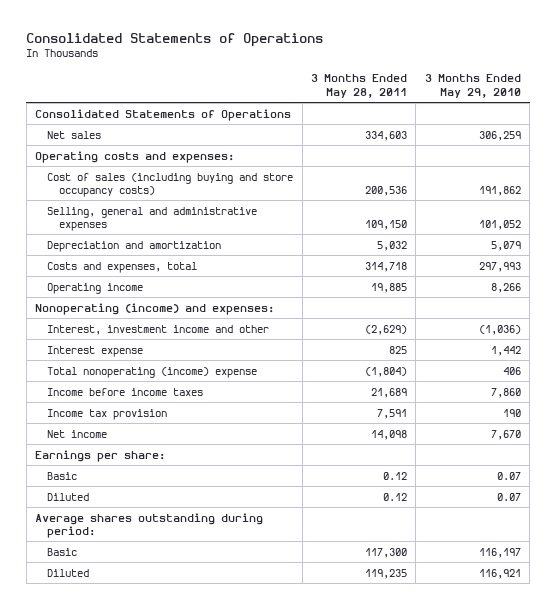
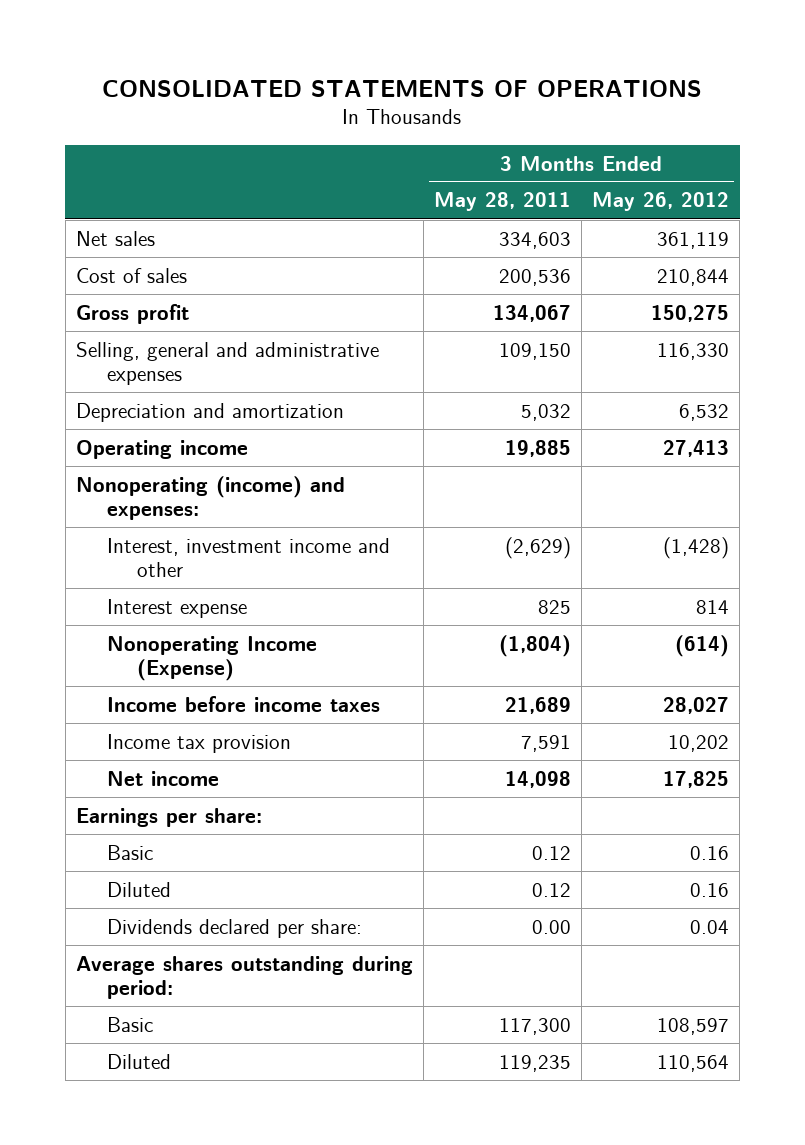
[26,32,324,47] Consolidated Statements of Operations -> [102,79,703,97] CONSOLIDATED STATEMENTS OF OPERATIONS
[424,74,521,98] 3 Months Ended May 29, 2010 -> none
none -> [592,192,730,212] May 26, 2012
[35,108,292,121] Consolidated Statements of Operations -> none
[35,150,235,163] Operating costs and expenses: -> none
[47,172,294,197] Cost of sales (including buying and store occupancy costs) -> [75,267,187,283] Cost of sales
none -> [75,303,189,324] Gross profit
[47,261,198,273] Costs and expenses, total -> none
[47,366,258,378] Total nonoperating (income) expense -> [106,635,317,682] Nonoperating Income (Expense)
none -> [106,918,362,938] Dividends declared per share:

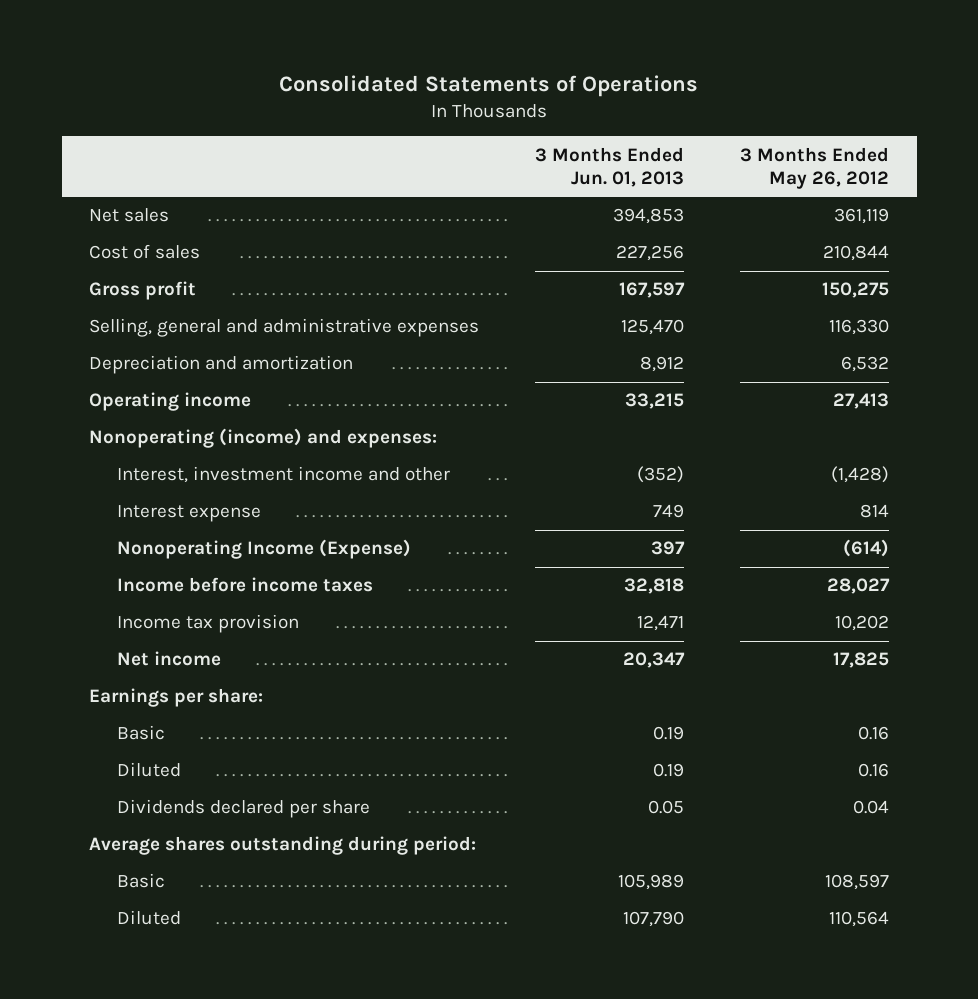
[102,79,703,97] CONSOLIDATED STATEMENTS OF OPERATIONS -> [279,75,699,98] Consolidated Statements of Operations
[433,192,571,212] May 28, 2011 -> none
none -> [535,146,685,187] 3 Months Ended Jun. 01, 2013
[106,918,362,938] Dividends declared per share: -> [117,799,371,819] Dividends declared per share

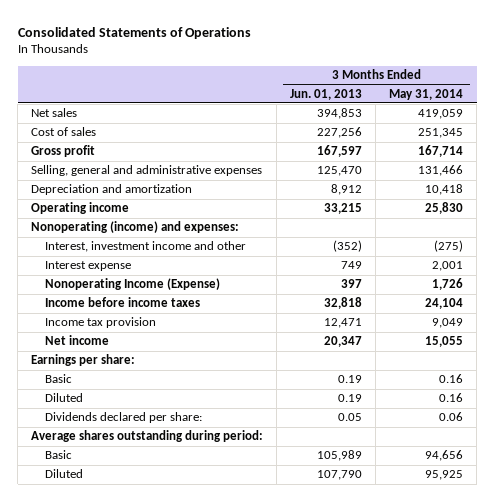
[739,146,889,189] 3 Months Ended May 26, 2012 -> none
none -> [389,88,464,100] May 31, 2014
[117,799,371,819] Dividends declared per share -> [45,412,203,424] Dividends declared per share:

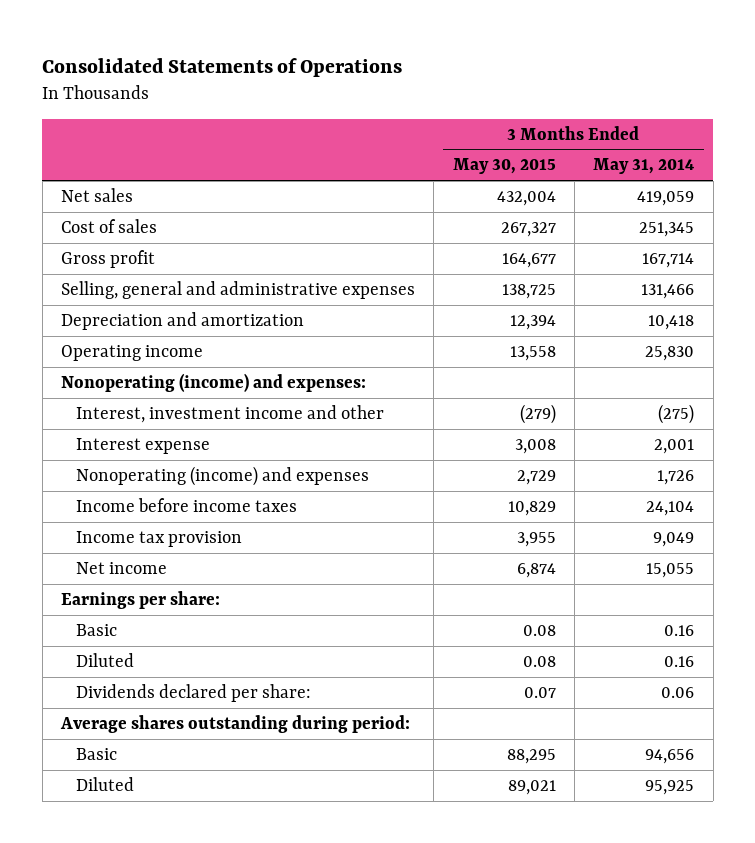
[290,88,363,100] Jun. 01, 2013 -> none
none -> [452,158,556,175] May 30, 2015
[45,278,221,291] Nonoperating Income (Expense) -> [75,465,369,486] Nonoperating (income) and expenses

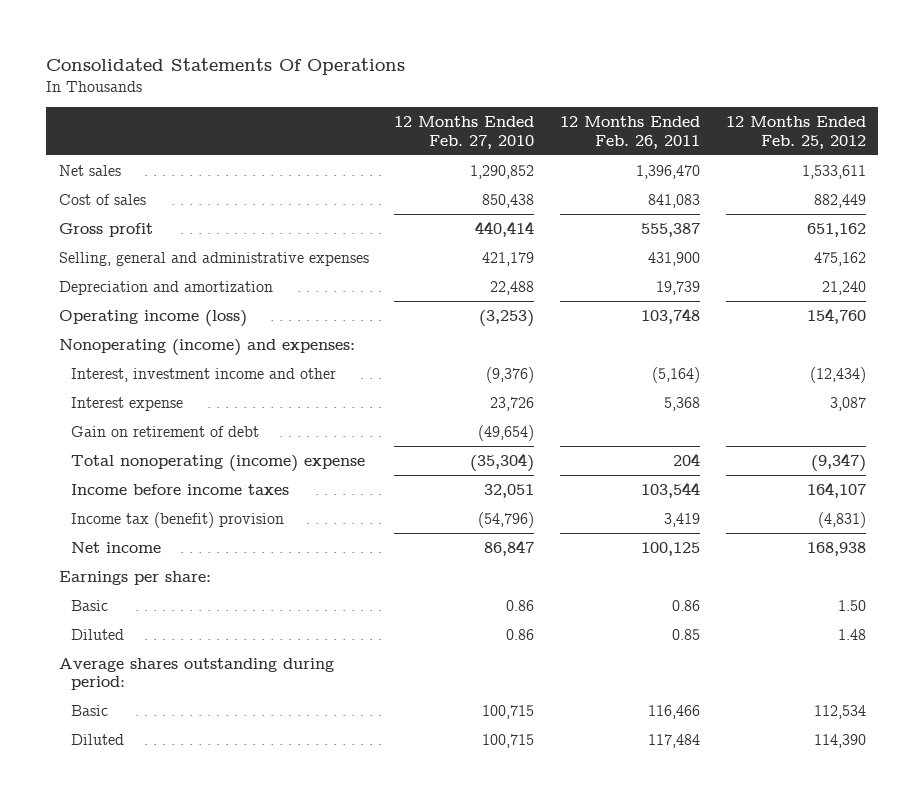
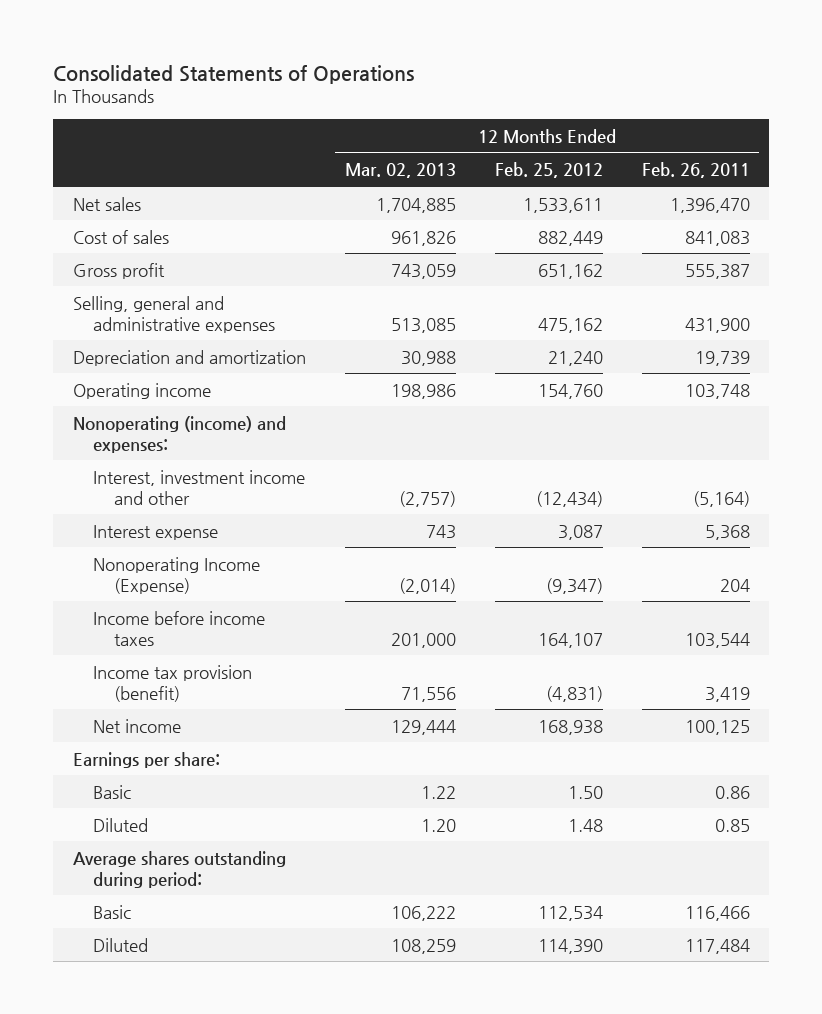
[46,57,406,75] Consolidated Statements Of Operations -> [53,64,415,84] Consolidated Statements of Operations
[394,116,535,149] 12 Months Ended Feb. 27, 2010 -> none
none -> [344,163,456,179] Mar. 02, 2013
[58,309,247,327] Operating income (loss) -> [72,382,211,399] Operating income
[71,425,260,437] Gain on retirement of debt -> none
[71,454,366,472] Total nonoperating (income) expense -> [93,556,261,594] Nonoperating Income (Expense)
[71,511,285,528] Income tax (benefit) provision -> [93,664,253,702] Income tax provision (benefit)

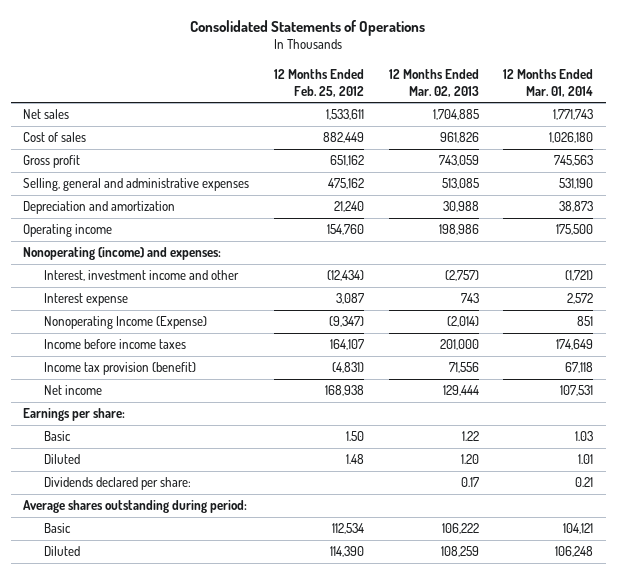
[641,162,750,179] Feb. 26, 2011 -> none
none -> [503,69,594,97] 12 Months Ended Mar. 01, 2014
none -> [43,477,191,491] Dividends declared per share:

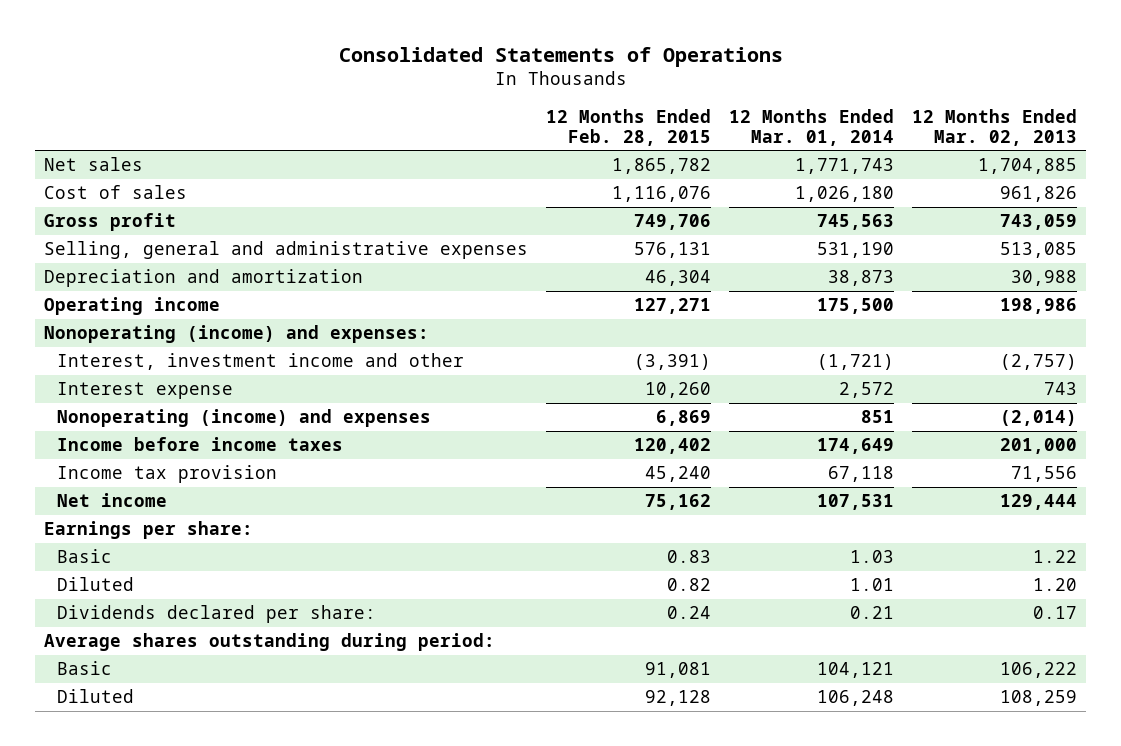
[273,69,364,97] 12 Months Ended Feb. 25, 2012 -> none
none -> [546,108,712,146] 12 Months Ended Feb. 28, 2015
[43,316,207,330] Nonoperating Income (Expense) -> [57,409,432,428] Nonoperating (income) and expenses
[43,362,196,376] Income tax provision (benefit) -> [57,465,278,484] Income tax provision

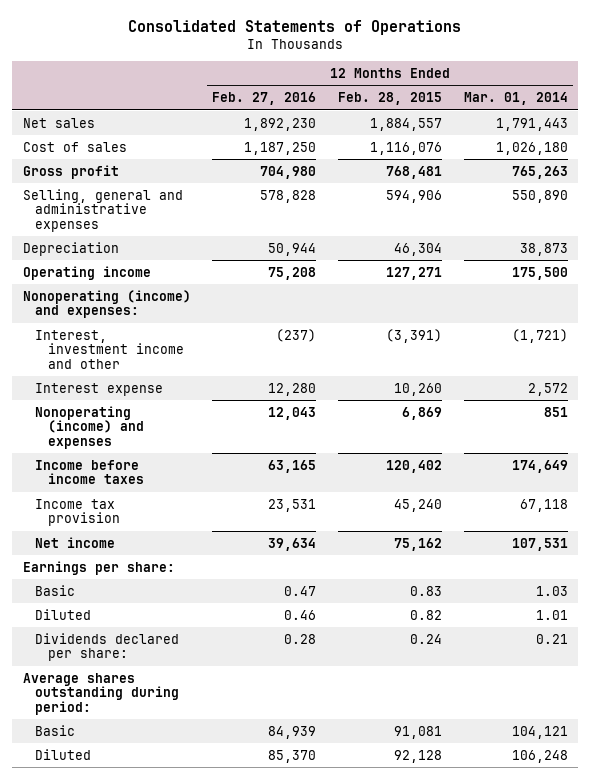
[911,108,1077,146] 12 Months Ended Mar. 02, 2013 -> none
none -> [212,92,317,106] Feb. 27, 2016
[612,158,712,175] 1,865,782 -> [369,117,442,131] 1,884,557
[795,158,895,175] 1,771,743 -> [495,117,568,131] 1,791,443
[634,214,712,231] 749,706 -> [385,165,442,179] 768,481
[817,214,895,231] 745,563 -> [511,165,568,179] 765,263
[634,242,712,259] 576,131 -> [385,189,442,203] 594,906
[817,242,895,259] 531,190 -> [511,189,568,203] 550,890
[44,269,364,288] Depreciation and amortization -> [22,241,119,256] Depreciation

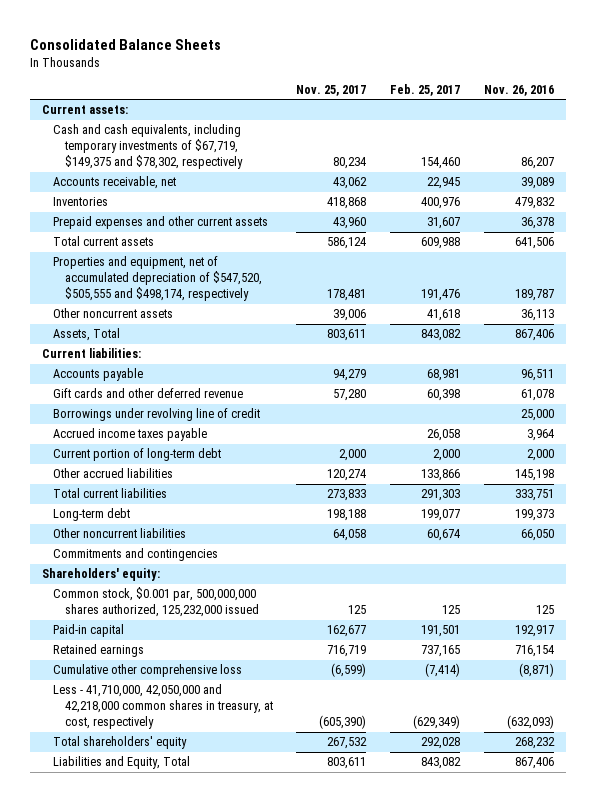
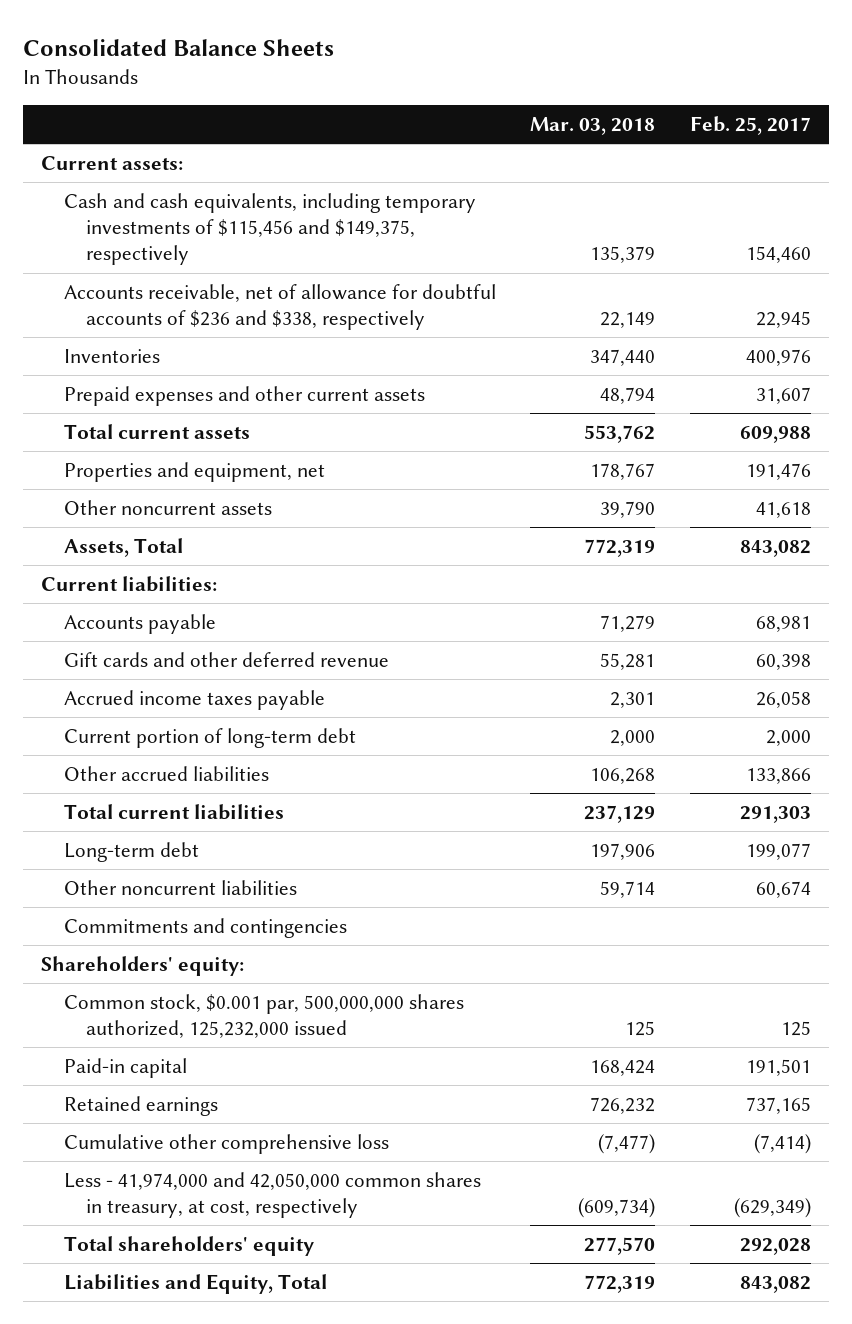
[296,84,367,96] Nov. 25, 2017 -> none
[483,84,554,96] Nov. 26, 2016 -> none
none -> [530,117,656,136] Mar. 03, 2018
[53,124,243,170] Cash and cash equivalents, including temporary investments of $67,719, $149,375 and $78,302, respectively -> [63,192,476,266] Cash and cash equivalents, including temporary investments of $115,456 and $149,375, respectively
[53,176,177,190] Accounts receivable, net -> [63,283,496,331] Accounts receivable, net of allowance for doubtful accounts of $236 and $338, respectively
[53,256,262,302] Properties and equipment, net of accumulated depreciation of $547,520, $505,555 and $498,174, respectively -> [63,461,325,482] Properties and equipment, net
[53,408,261,422] Borrowings under revolving line of credit -> none
[53,684,273,730] Less - 41,710,000, 42,050,000 and 42,218,000 common shares in treasury, at cost, respectively -> [63,1171,481,1219] Less - 41,974,000 and 42,050,000 common shares in treasury, at cost, respectively

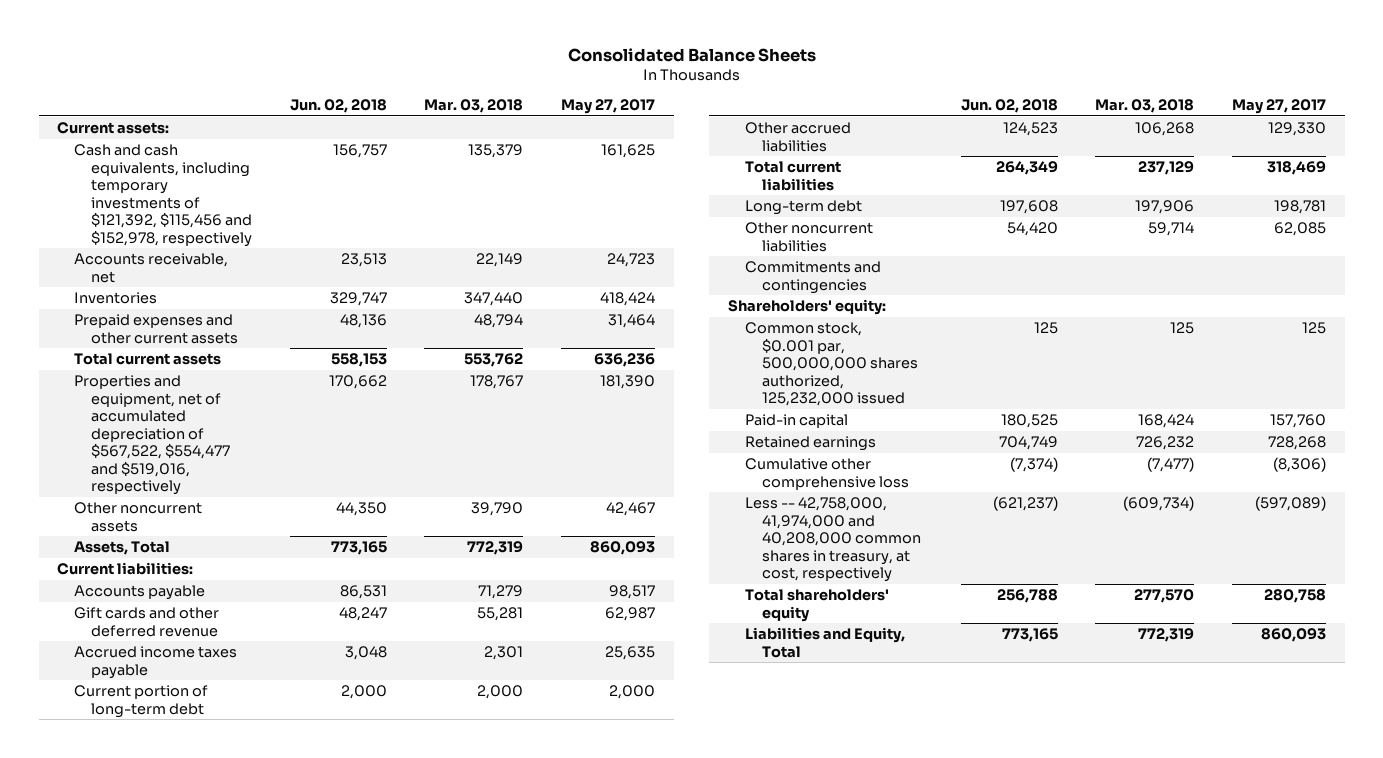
[690,116,812,136] Feb. 25, 2017 -> none
none -> [289,99,387,114] Jun. 02, 2018
none -> [560,99,655,115] May 27, 2017
[63,192,476,266] Cash and cash equivalents, including temporary investments of $115,456 and $149,375, respectively -> [74,144,253,247] Cash and cash equivalents, including temporary investments of $121,392, $115,456 and $152,978, respectively
[63,283,496,331] Accounts receivable, net of allowance for doubtful accounts of $236 and $338, respectively -> [74,253,229,283] Accounts receivable, net
[63,461,325,482] Properties and equipment, net -> [74,375,231,496] Properties and equipment, net of accumulated depreciation of $567,522, $554,477 and $519,016, respectively
[63,1171,481,1219] Less - 41,974,000 and 42,050,000 common shares in treasury, at cost, respectively -> [745,497,921,583] Less -- 42,758,000, 41,974,000 and 40,208,000 common shares in treasury, at cost, respectively

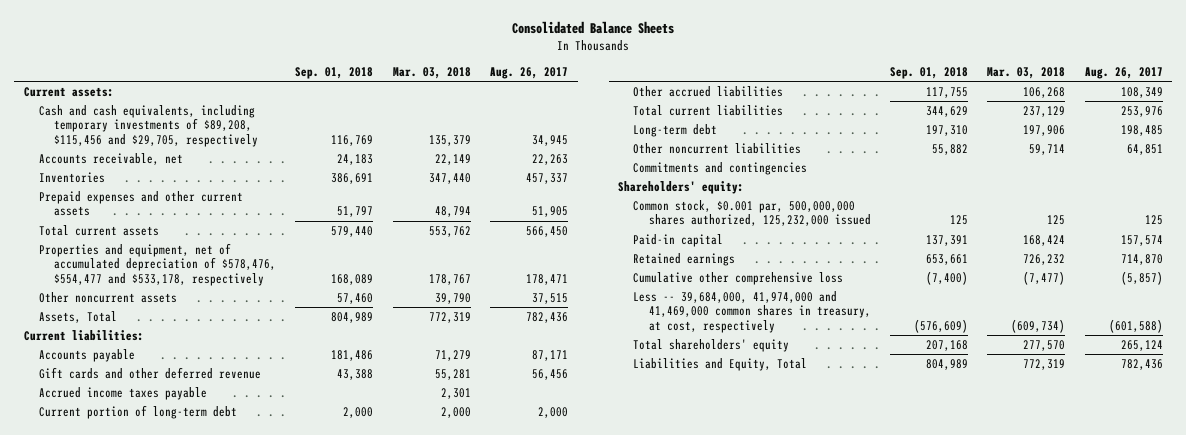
[289,99,387,114] Jun. 02, 2018 -> none
[560,99,655,115] May 27, 2017 -> none
none -> [295,67,374,80] Sep. 01, 2018
none -> [490,67,569,80] Aug. 26, 2017
[74,144,253,247] Cash and cash equivalents, including temporary investments of $121,392, $115,456 and $152,978, respectively -> [38,105,259,147] Cash and cash equivalents, including temporary investments of $89,208, $115,456 and $29,705, respectively
[74,375,231,496] Properties and equipment, net of accumulated depreciation of $567,522, $554,477 and $519,016, respectively -> [38,243,277,286] Properties and equipment, net of accumulated depreciation of $578,476, $554,477 and $533,178, respectively
[745,497,921,583] Less -- 42,758,000, 41,974,000 and 40,208,000 common shares in treasury, at cost, respectively -> [633,291,871,333] Less -- 39,684,000, 41,974,000 and 41,469,000 common shares in treasury, at cost, respectively

